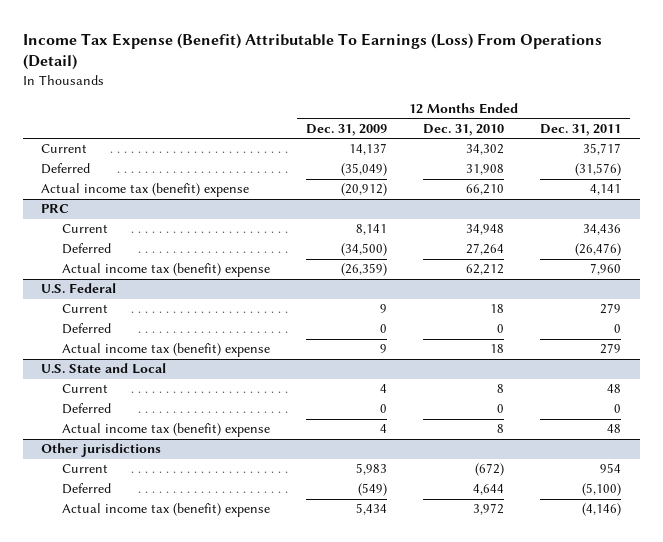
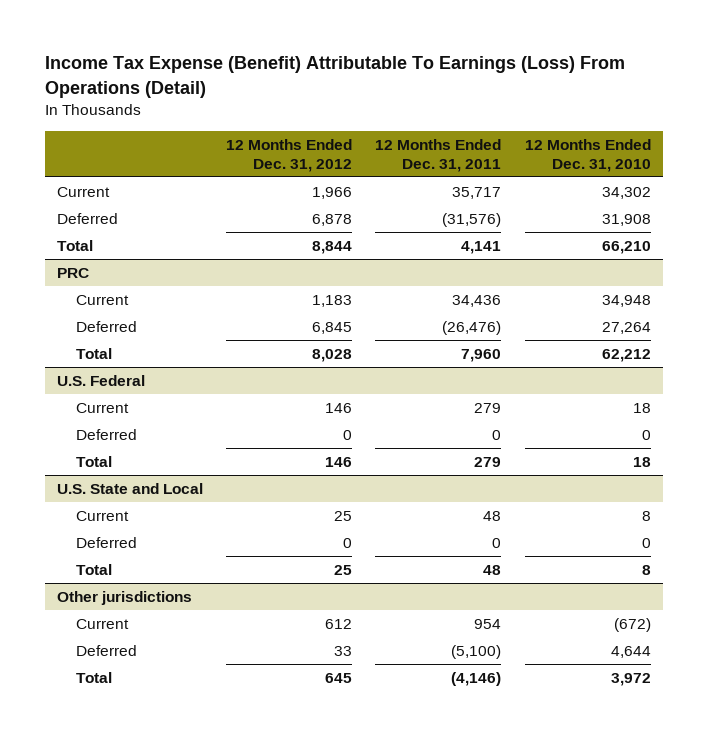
[305,123,387,136] Dec. 31, 2009 -> none
none -> [226,138,353,172] 12 Months Ended Dec. 31, 2012
[41,183,250,198] Actual income tax (benefit) expense -> [56,240,93,252] Total
[61,263,270,278] Actual income tax (benefit) expense -> [75,348,112,360] Total
[61,343,270,358] Actual income tax (benefit) expense -> [75,456,112,468] Total
[61,423,270,438] Actual income tax (benefit) expense -> [75,564,112,576] Total
[61,503,270,518] Actual income tax (benefit) expense -> [75,672,112,684] Total

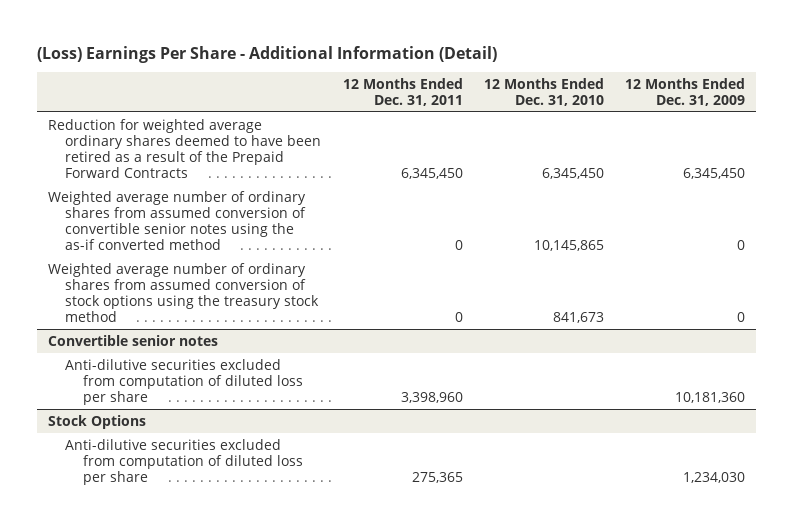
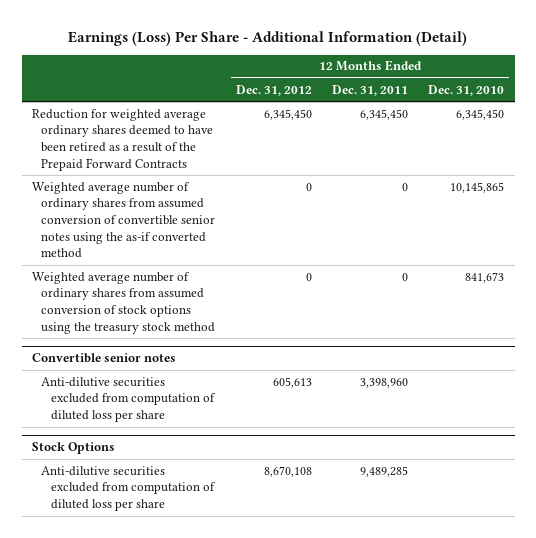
[37,45,498,63] (Loss) Earnings Per Share - Additional Information (Detail) -> [68,30,468,46] Earnings (Loss) Per Share - Additional Information (Detail)
[625,77,746,106] 12 Months Ended Dec. 31, 2009 -> none
none -> [235,84,312,96] Dec. 31, 2012
[411,471,463,483] 275,365 -> [359,465,408,477] 9,489,285

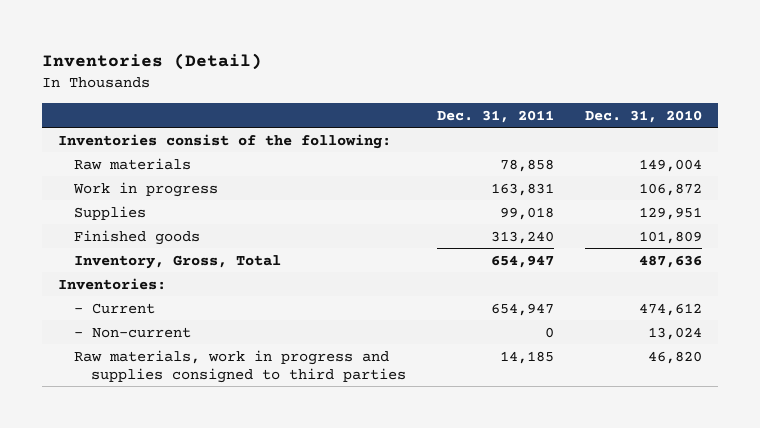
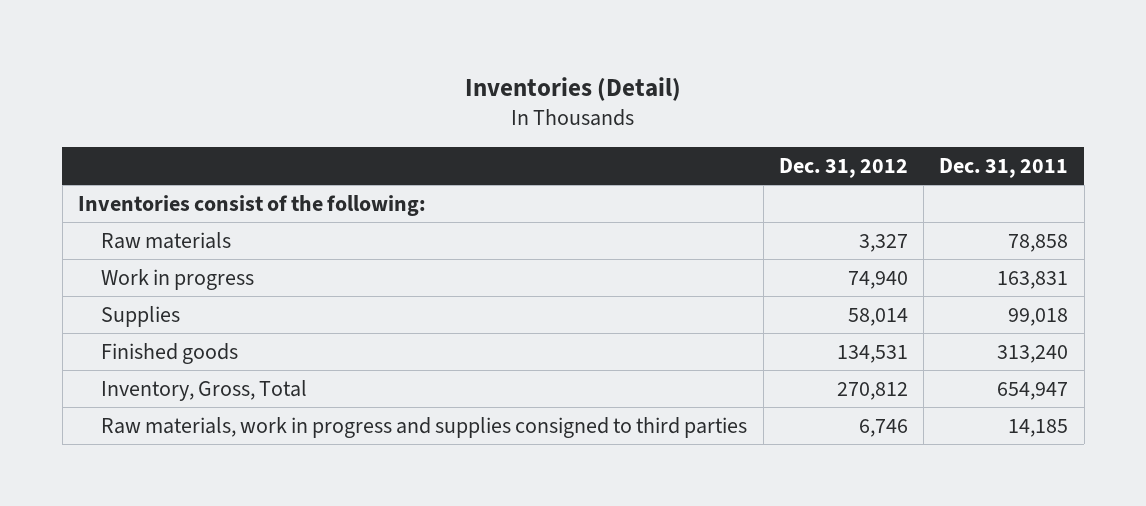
[584,109,702,123] Dec. 31, 2010 -> none
none -> [778,157,908,178] Dec. 31, 2012
[57,277,166,290] Inventories: -> none
[74,302,156,314] - Current -> none
[74,326,192,338] - Non-current -> none

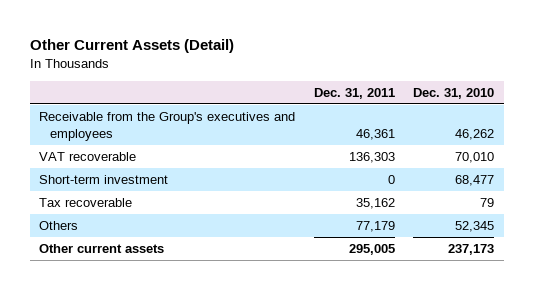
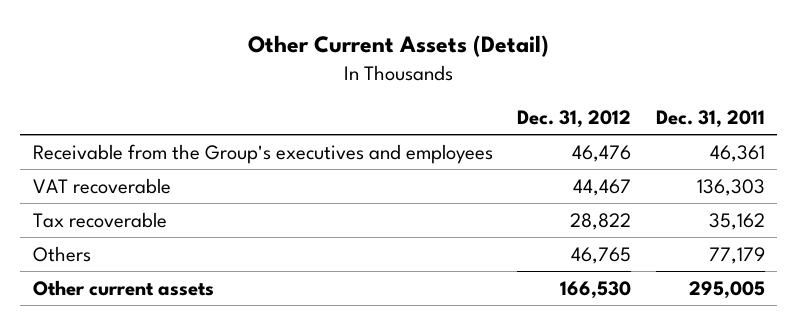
[413,87,495,99] Dec. 31, 2010 -> none
none -> [517,110,632,129] Dec. 31, 2012
[39,174,169,184] Short-term investment -> none

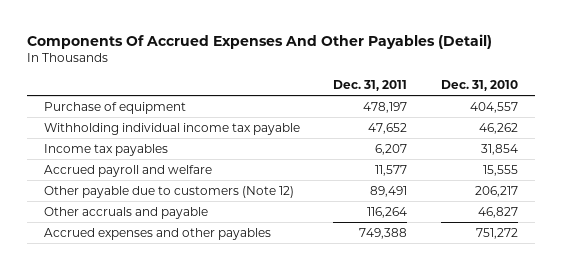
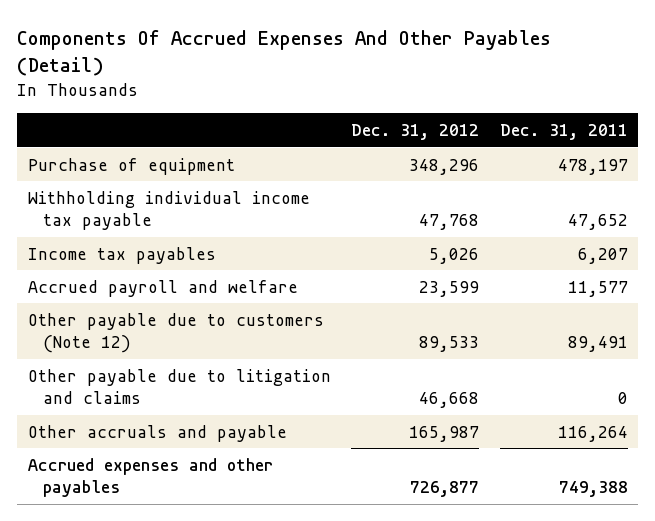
[441,80,519,92] Dec. 31, 2010 -> none
none -> [351,123,480,140] Dec. 31, 2012
none -> [27,368,331,405] Other payable due to litigation and claims

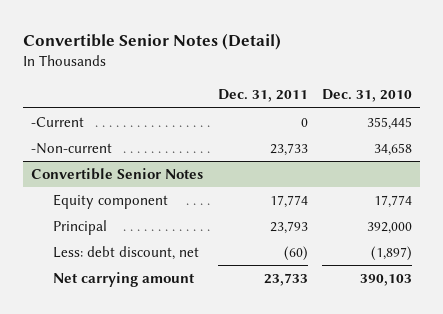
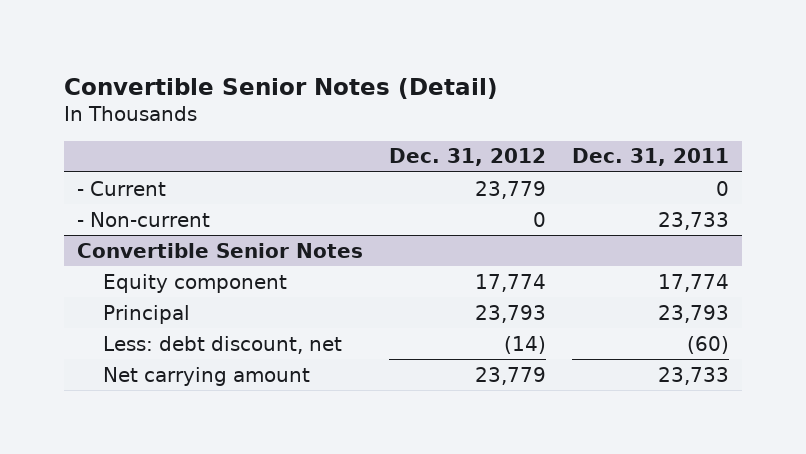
[322,89,413,103] Dec. 31, 2010 -> none
none -> [388,148,546,167] Dec. 31, 2012
[30,117,84,128] -Current -> [77,180,167,196] - Current
[30,143,112,155] -Non-current -> [77,211,211,227] - Non-current

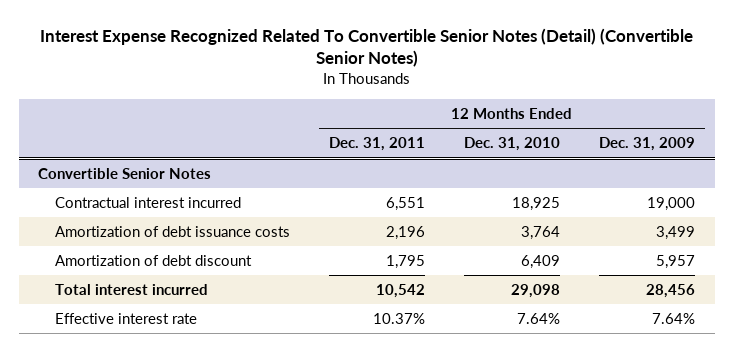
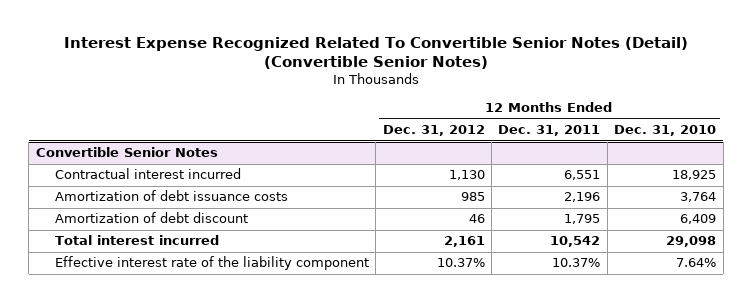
[599,137,696,152] Dec. 31, 2009 -> none
none -> [382,125,485,137] Dec. 31, 2012
[55,313,198,325] Effective interest rate -> [54,256,369,271] Effective interest rate of the liability component

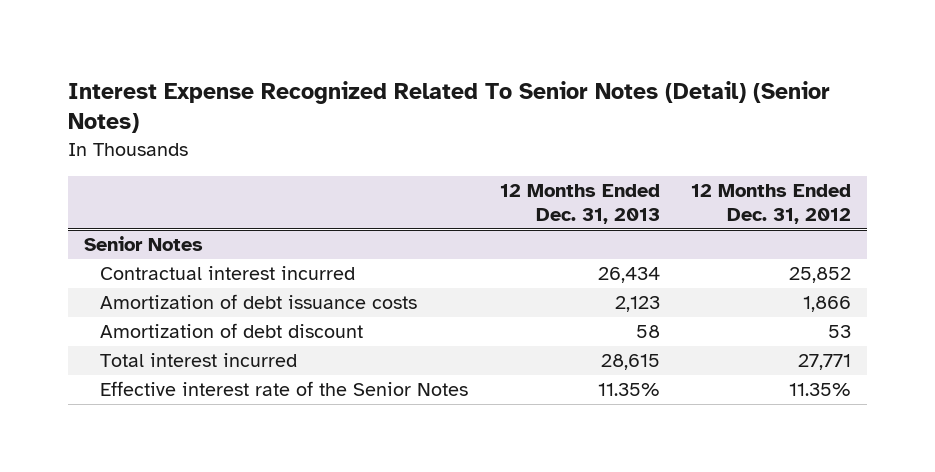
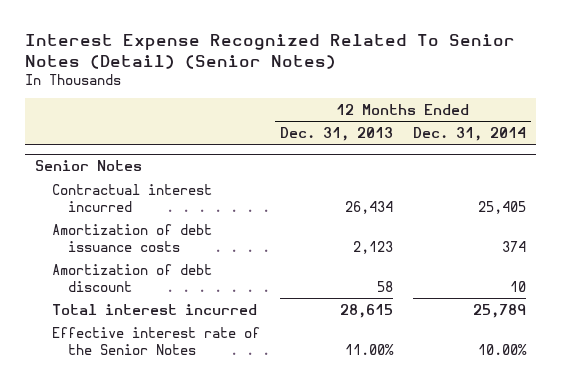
[691,184,852,224] 12 Months Ended Dec. 31, 2012 -> none
none -> [412,127,526,142] Dec. 31, 2014
[597,383,660,397] 11.35% -> [344,343,394,355] 11.00%

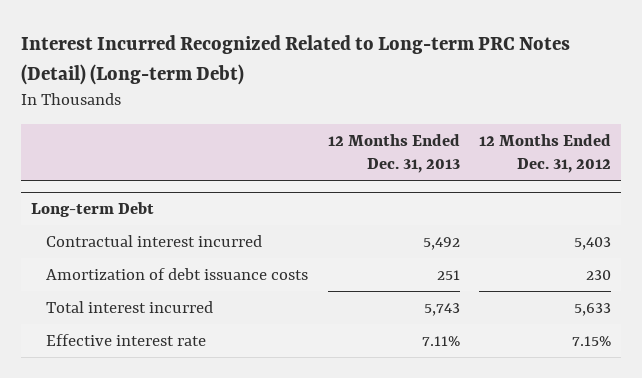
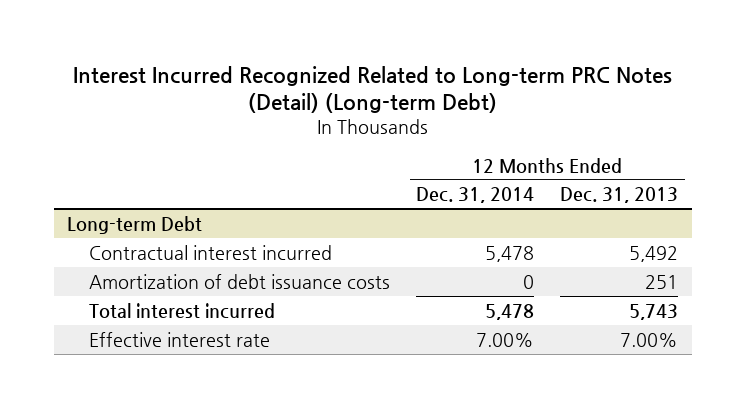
[479,133,612,174] 12 Months Ended Dec. 31, 2012 -> none
none -> [416,187,535,204] Dec. 31, 2014
[421,335,460,346] 7.11% -> [620,332,679,347] 7.00%

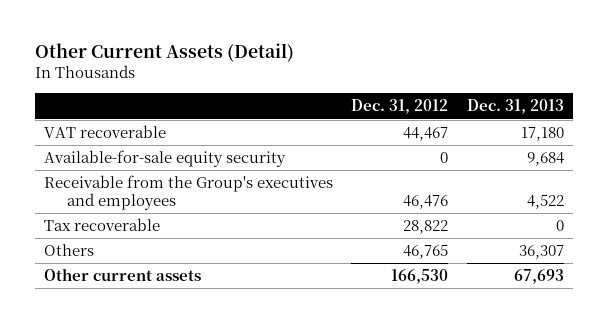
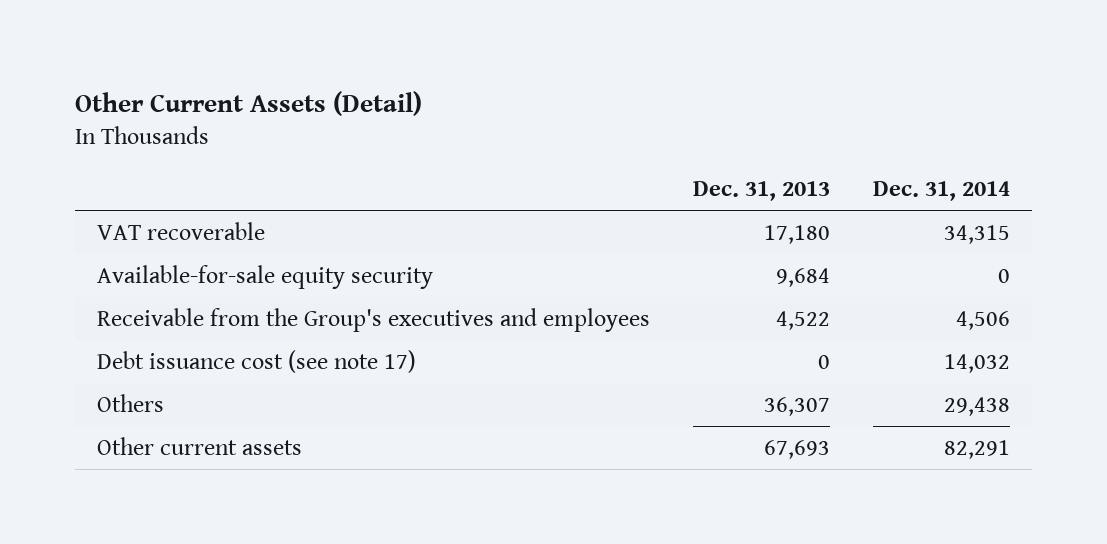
[351,99,449,115] Dec. 31, 2012 -> none
none -> [873,181,1011,202] Dec. 31, 2014
[43,218,160,232] Tax recoverable -> none
none -> [96,349,416,373] Debt issuance cost (see note 17)

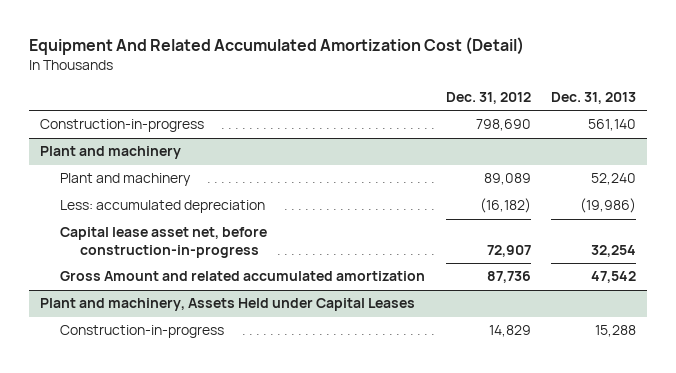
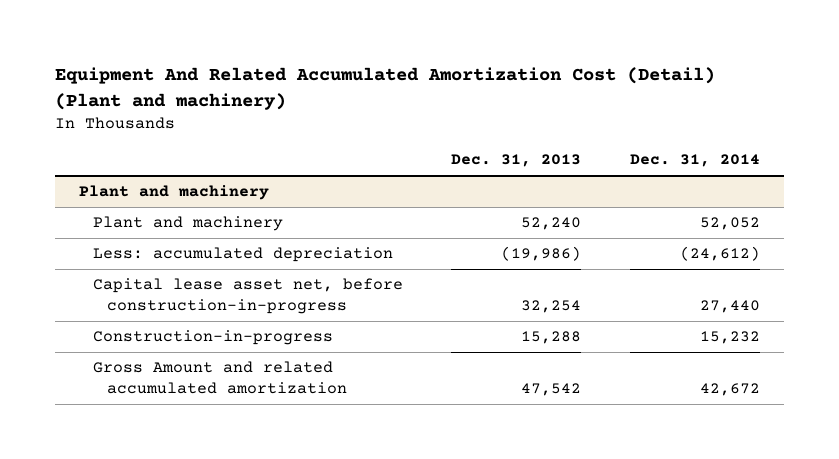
[29,36,525,55] Equipment And Related Accumulated Amortization Cost (Detail) -> [54,67,715,110] Equipment And Related Accumulated Amortization Cost (Detail) (Plant and machinery)
[445,91,531,104] Dec. 31, 2012 -> none
none -> [629,154,760,168] Dec. 31, 2014
[39,119,204,133] Construction-in-progress -> none
[39,298,415,312] Plant and machinery, Assets Held under Capital Leases -> none
[60,271,426,282] Gross Amount and related accumulated amortization -> [92,361,347,395] Gross Amount and related accumulated amortization

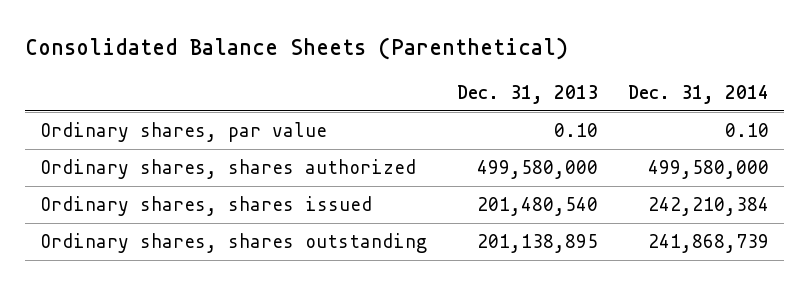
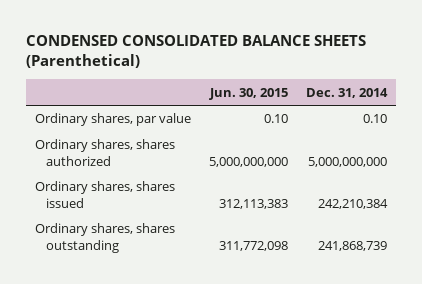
[25,36,569,60] Consolidated Balance Sheets (Parenthetical) -> [26,35,367,69] CONDENSED CONSOLIDATED BALANCE SHEETS (Parenthetical)
[457,85,599,105] Dec. 31, 2013 -> none
none -> [208,87,288,100] Jun. 30, 2015
[648,159,770,179] 499,580,000 -> [307,156,387,167] 5,000,000,000

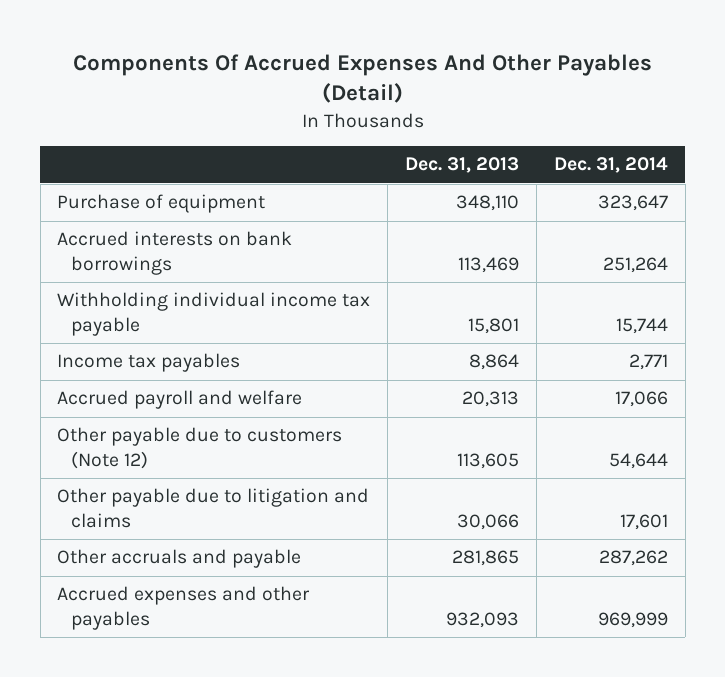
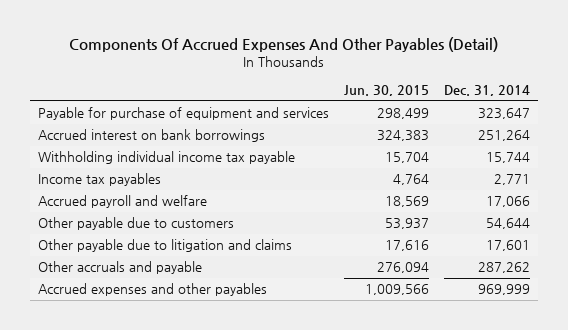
[405,157,520,174] Dec. 31, 2013 -> none
none -> [343,84,429,96] Jun. 30, 2015
[57,194,266,214] Purchase of equipment -> [37,107,329,121] Payable for purchase of equipment and services
[57,231,293,276] Accrued interests on bank borrowings -> [37,129,265,143] Accrued interest on bank borrowings
[57,427,343,470] Other payable due to customers (Note 12) -> [37,217,234,231] Other payable due to customers

